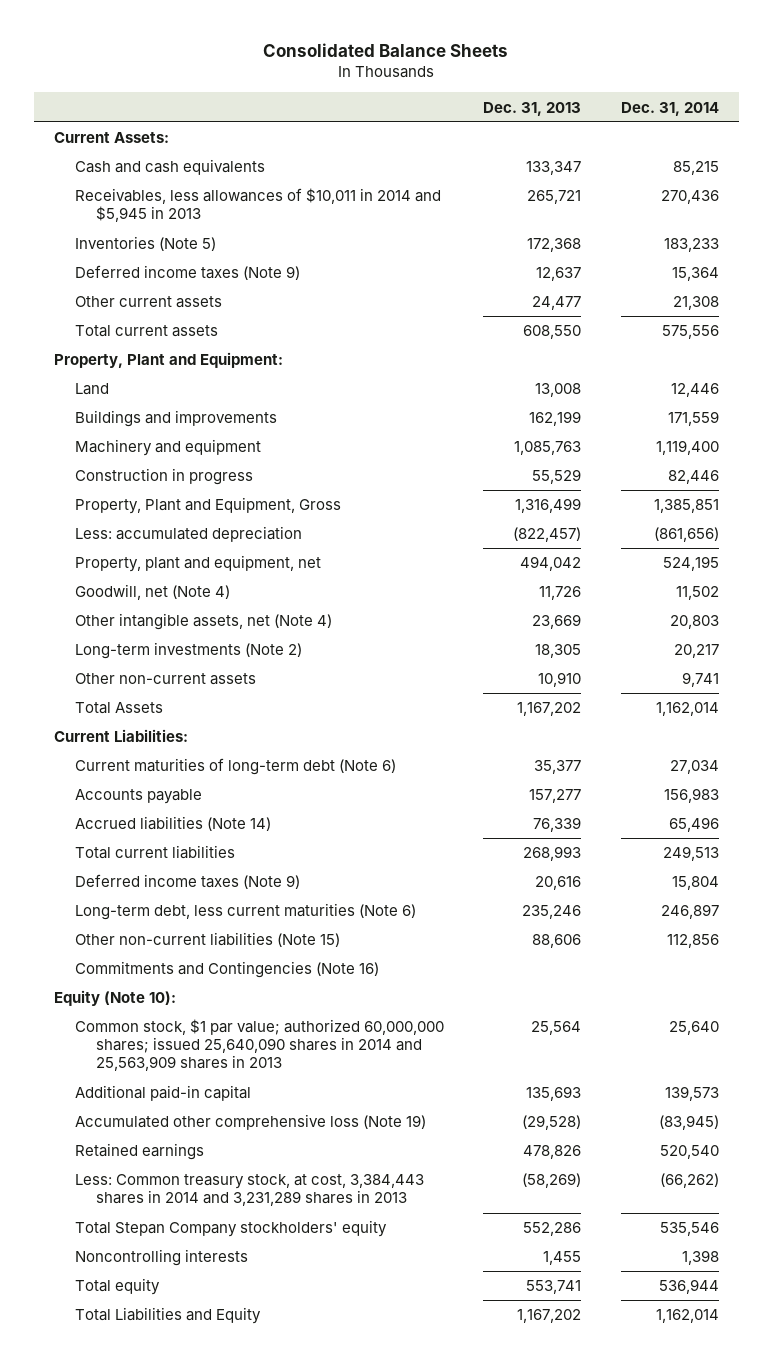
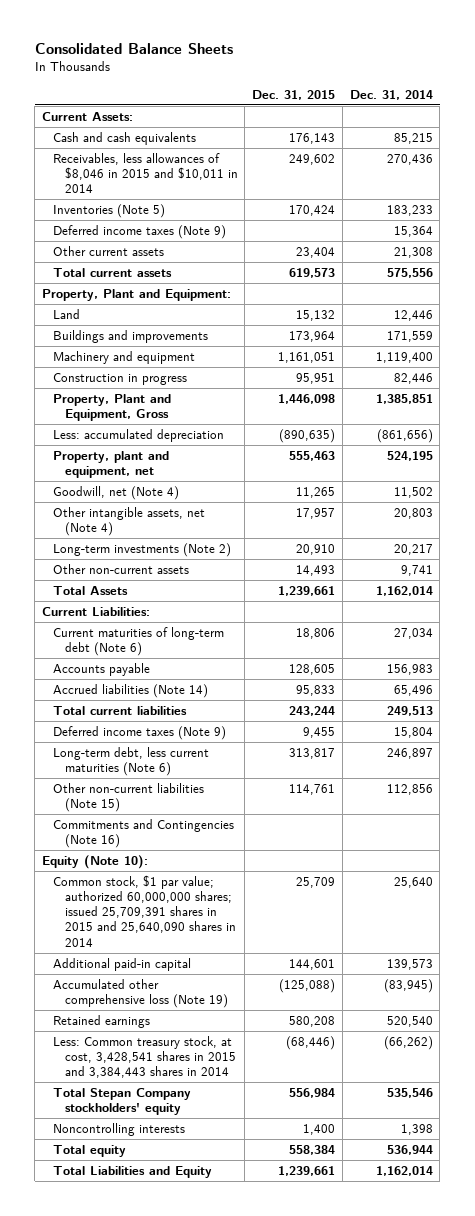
[483,101,582,116] Dec. 31, 2013 -> none
none -> [252,89,336,100] Dec. 31, 2015
[74,188,441,223] Receivables, less allowances of $10,011 in 2014 and $5,945 in 2013 -> [53,152,238,194] Receivables, less allowances of $8,046 in 2015 and $10,011 in 2014
[74,1019,444,1072] Common stock, $1 par value; authorized 60,000,000 shares; issued 25,640,090 shares in 2014 and 25,563,909 shares in 2013 -> [53,874,236,947] Common stock, $1 par value; authorized 60,000,000 shares; issued 25,709,391 shares in 2015 and 25,640,090 shares in 2014
[74,1174,424,1207] Less: Common treasury stock, at cost, 3,384,443 shares in 2014 and 3,231,289 shares in 2013 -> [53,1035,236,1079] Less: Common treasury stock, at cost, 3,428,541 shares in 2015 and 3,384,443 shares in 2014

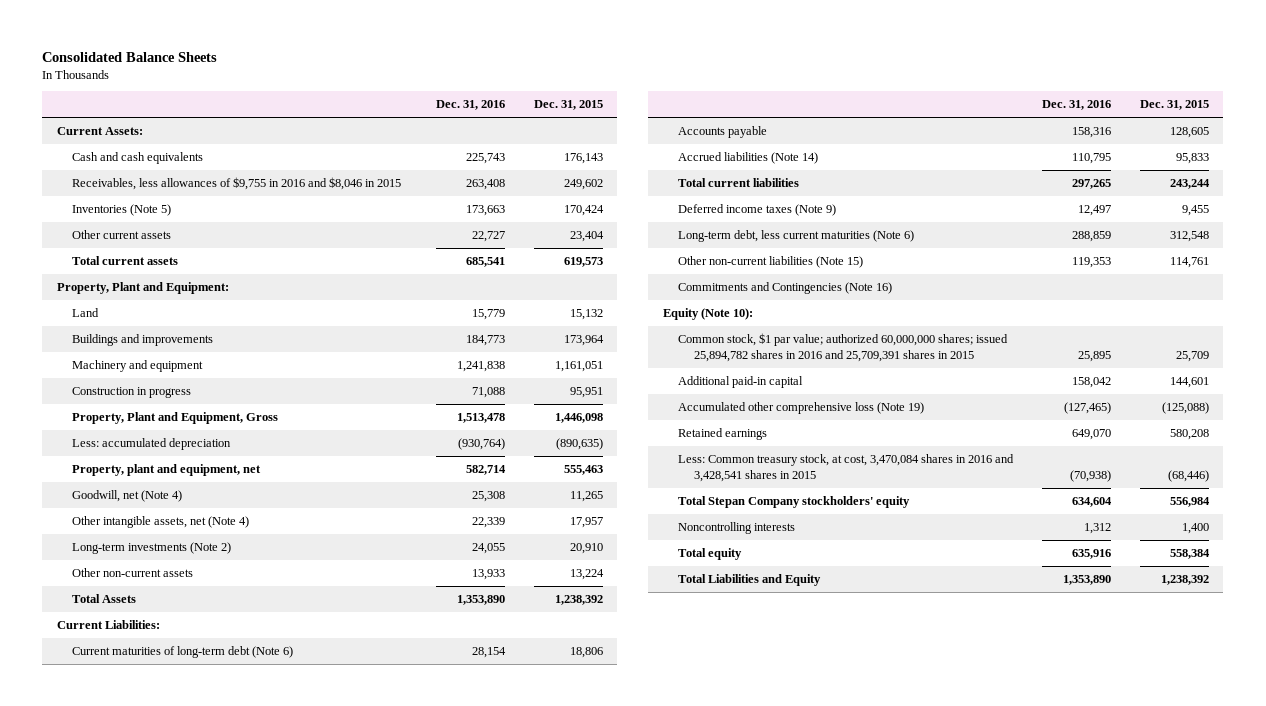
[349,89,433,100] Dec. 31, 2014 -> none
none -> [435,100,505,111] Dec. 31, 2016
[53,152,238,194] Receivables, less allowances of $8,046 in 2015 and $10,011 in 2014 -> [72,177,402,191] Receivables, less allowances of $9,755 in 2016 and $8,046 in 2015
[53,224,227,239] Deferred income taxes (Note 9) -> none
[296,564,336,576] 14,493 -> [569,569,604,581] 13,224
[278,585,336,596] 1,239,661 -> [554,595,603,606] 1,238,392
[289,747,336,759] 313,817 -> [1169,231,1209,243] 312,548
[53,874,236,947] Common stock, $1 par value; authorized 60,000,000 shares; issued 25,709,391 shares in 2015 and 25,640,090 shares in 2014 -> [678,333,1009,363] Common stock, $1 par value; authorized 60,000,000 shares; issued 25,894,782 shares in 2016 and 25,709,391 shares in 2015
[53,1035,236,1079] Less: Common treasury stock, at cost, 3,428,541 shares in 2015 and 3,384,443 shares in 2014 -> [678,454,1015,483] Less: Common treasury stock, at cost, 3,470,084 shares in 2016 and 3,428,541 shares in 2015
[278,1165,336,1176] 1,239,661 -> [1160,575,1209,586] 1,238,392

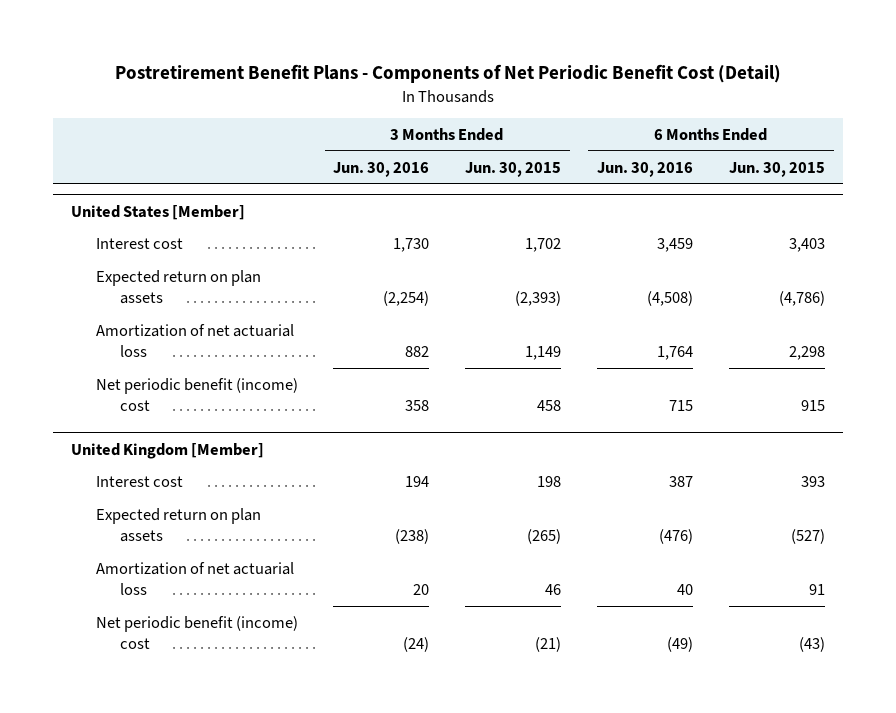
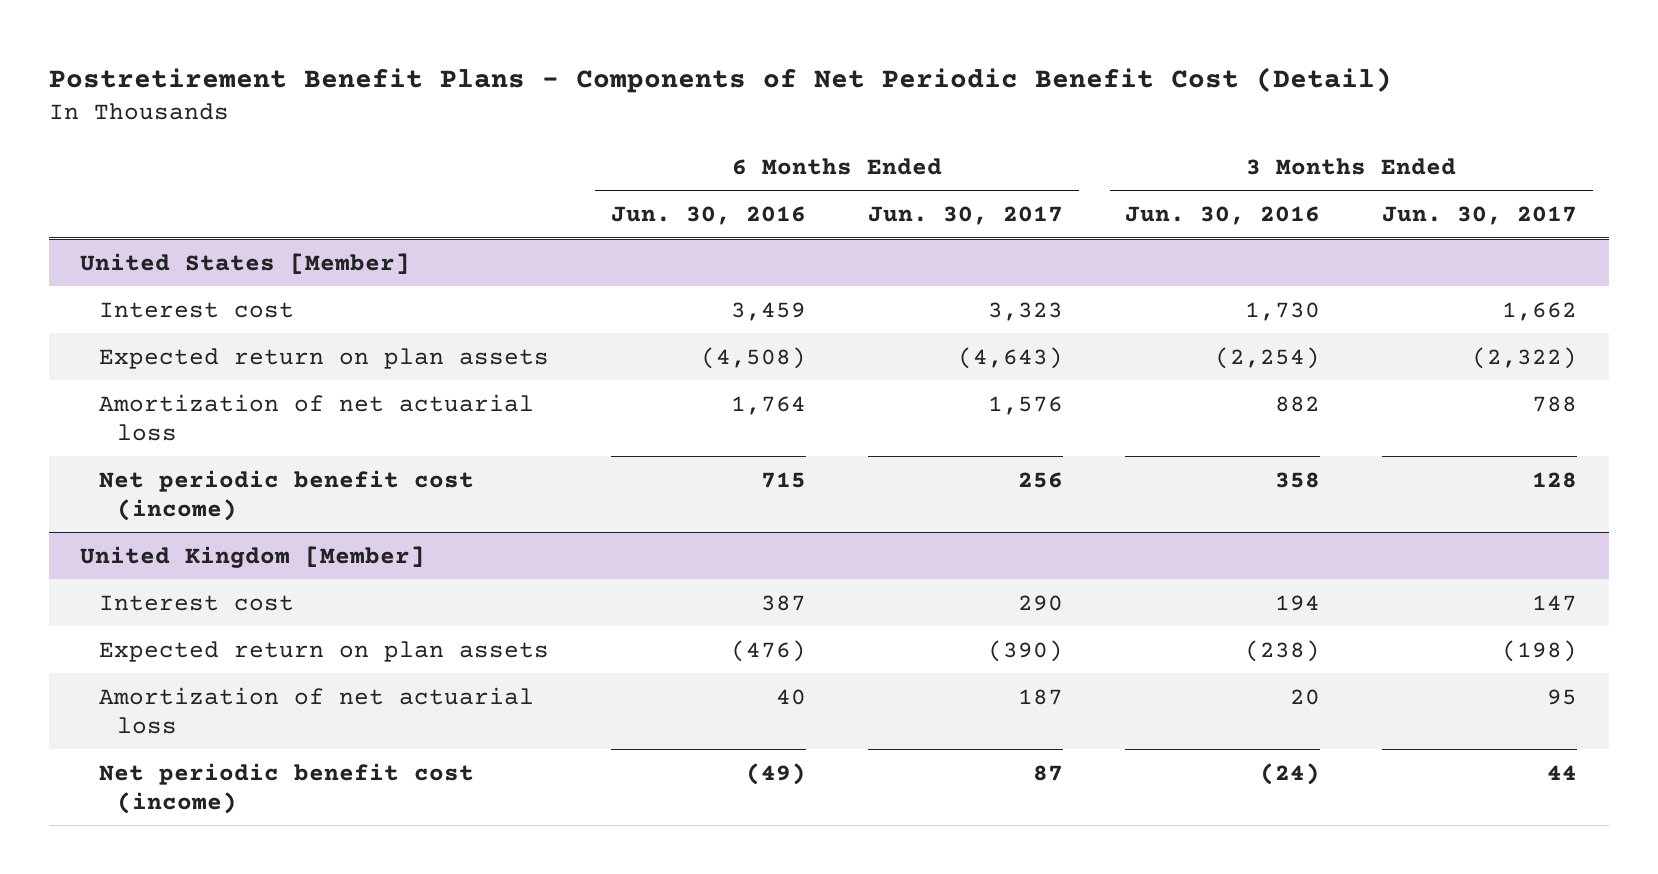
[465,161,562,177] Jun. 30, 2015 -> none
[729,161,826,177] Jun. 30, 2015 -> none
none -> [867,206,1063,226] Jun. 30, 2017
none -> [1382,206,1578,226] Jun. 30, 2017
[95,377,298,412] Net periodic benefit (income) cost -> [98,469,474,521] Net periodic benefit cost (income)
[95,615,298,650] Net periodic benefit (income) cost -> [98,762,474,814] Net periodic benefit cost (income)

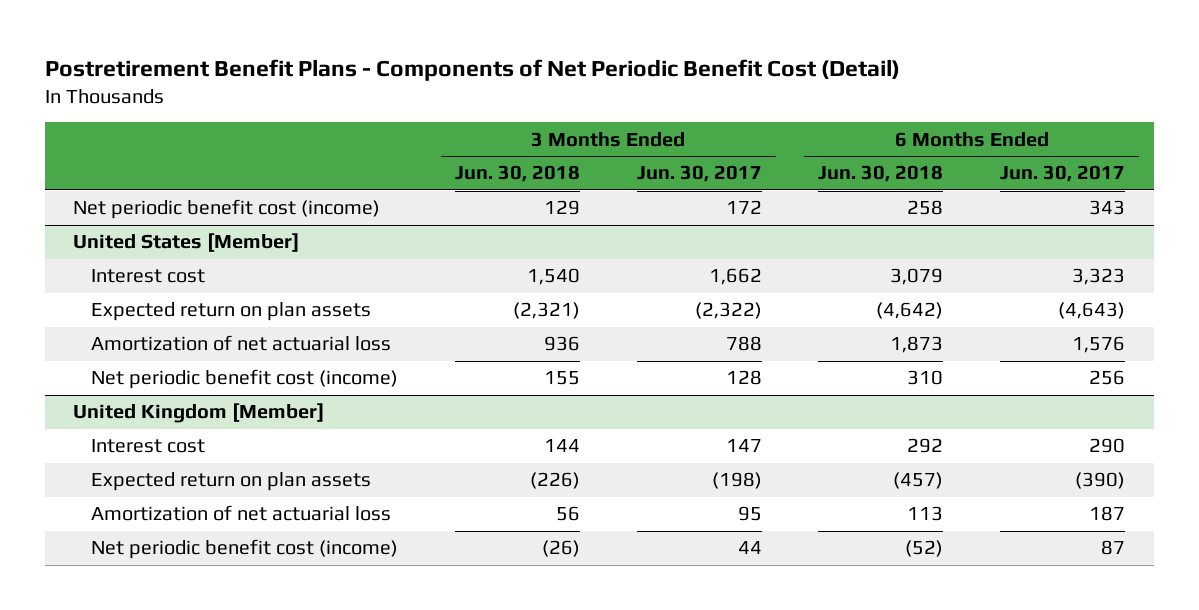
[610,206,806,226] Jun. 30, 2016 -> none
[1125,206,1321,226] Jun. 30, 2016 -> none
none -> [454,165,580,183] Jun. 30, 2018
none -> [818,165,944,183] Jun. 30, 2018
none -> [73,199,381,220] Net periodic benefit cost (income)

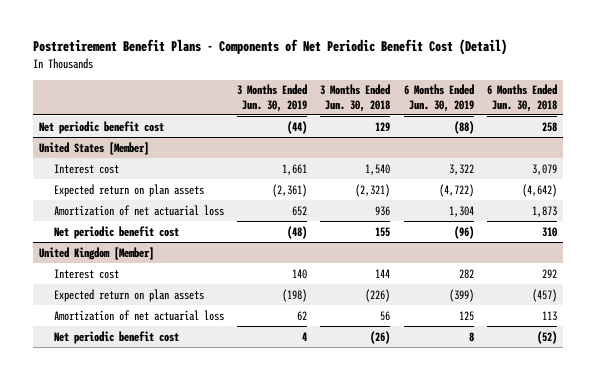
[636,165,762,183] Jun. 30, 2017 -> none
[1000,165,1126,183] Jun. 30, 2017 -> none
none -> [237,84,308,112] 3 Months Ended Jun. 30, 2019
none -> [403,84,474,112] 6 Months Ended Jun. 30, 2019
[73,199,381,220] Net periodic benefit cost (income) -> [39,120,165,134] Net periodic benefit cost
[90,369,398,390] Net periodic benefit cost (income) -> [54,225,180,239] Net periodic benefit cost
[90,539,398,560] Net periodic benefit cost (income) -> [54,330,180,344] Net periodic benefit cost

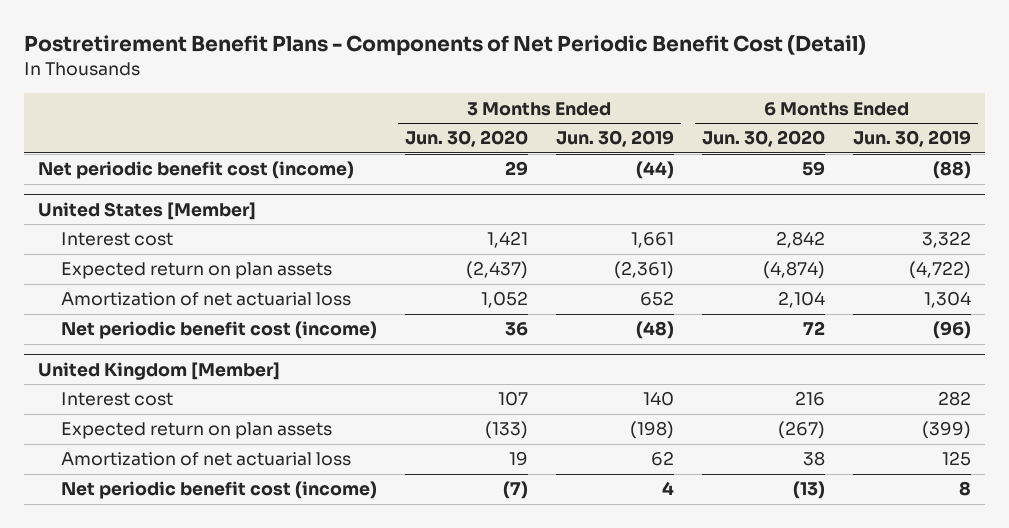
[320,84,391,112] 3 Months Ended Jun. 30, 2018 -> none
[486,84,557,112] 6 Months Ended Jun. 30, 2018 -> none
none -> [404,130,528,148] Jun. 30, 2020
none -> [702,130,826,148] Jun. 30, 2020
[39,120,165,134] Net periodic benefit cost -> [38,161,355,180] Net periodic benefit cost (income)
[54,225,180,239] Net periodic benefit cost -> [60,321,377,340] Net periodic benefit cost (income)
[54,330,180,344] Net periodic benefit cost -> [60,481,377,500] Net periodic benefit cost (income)

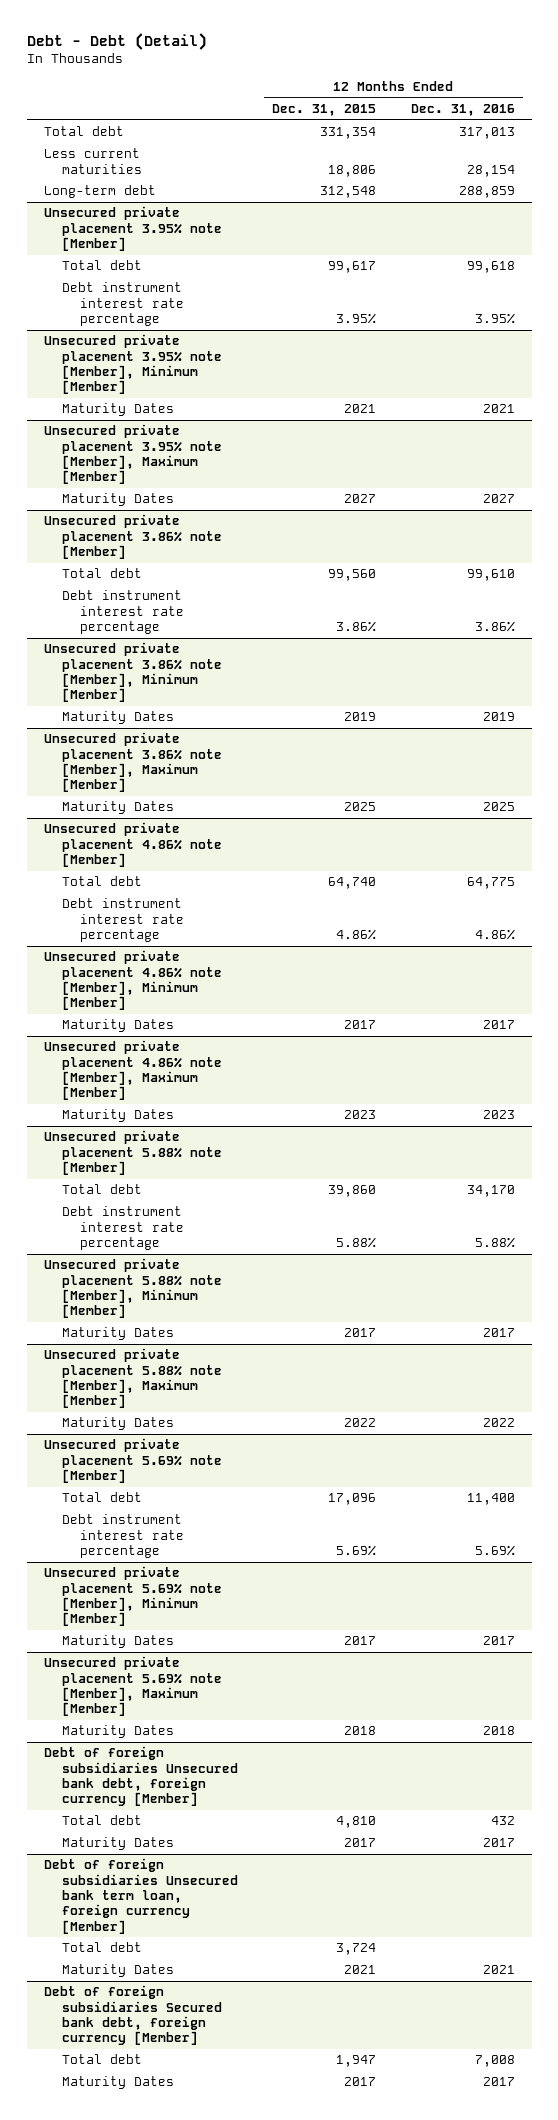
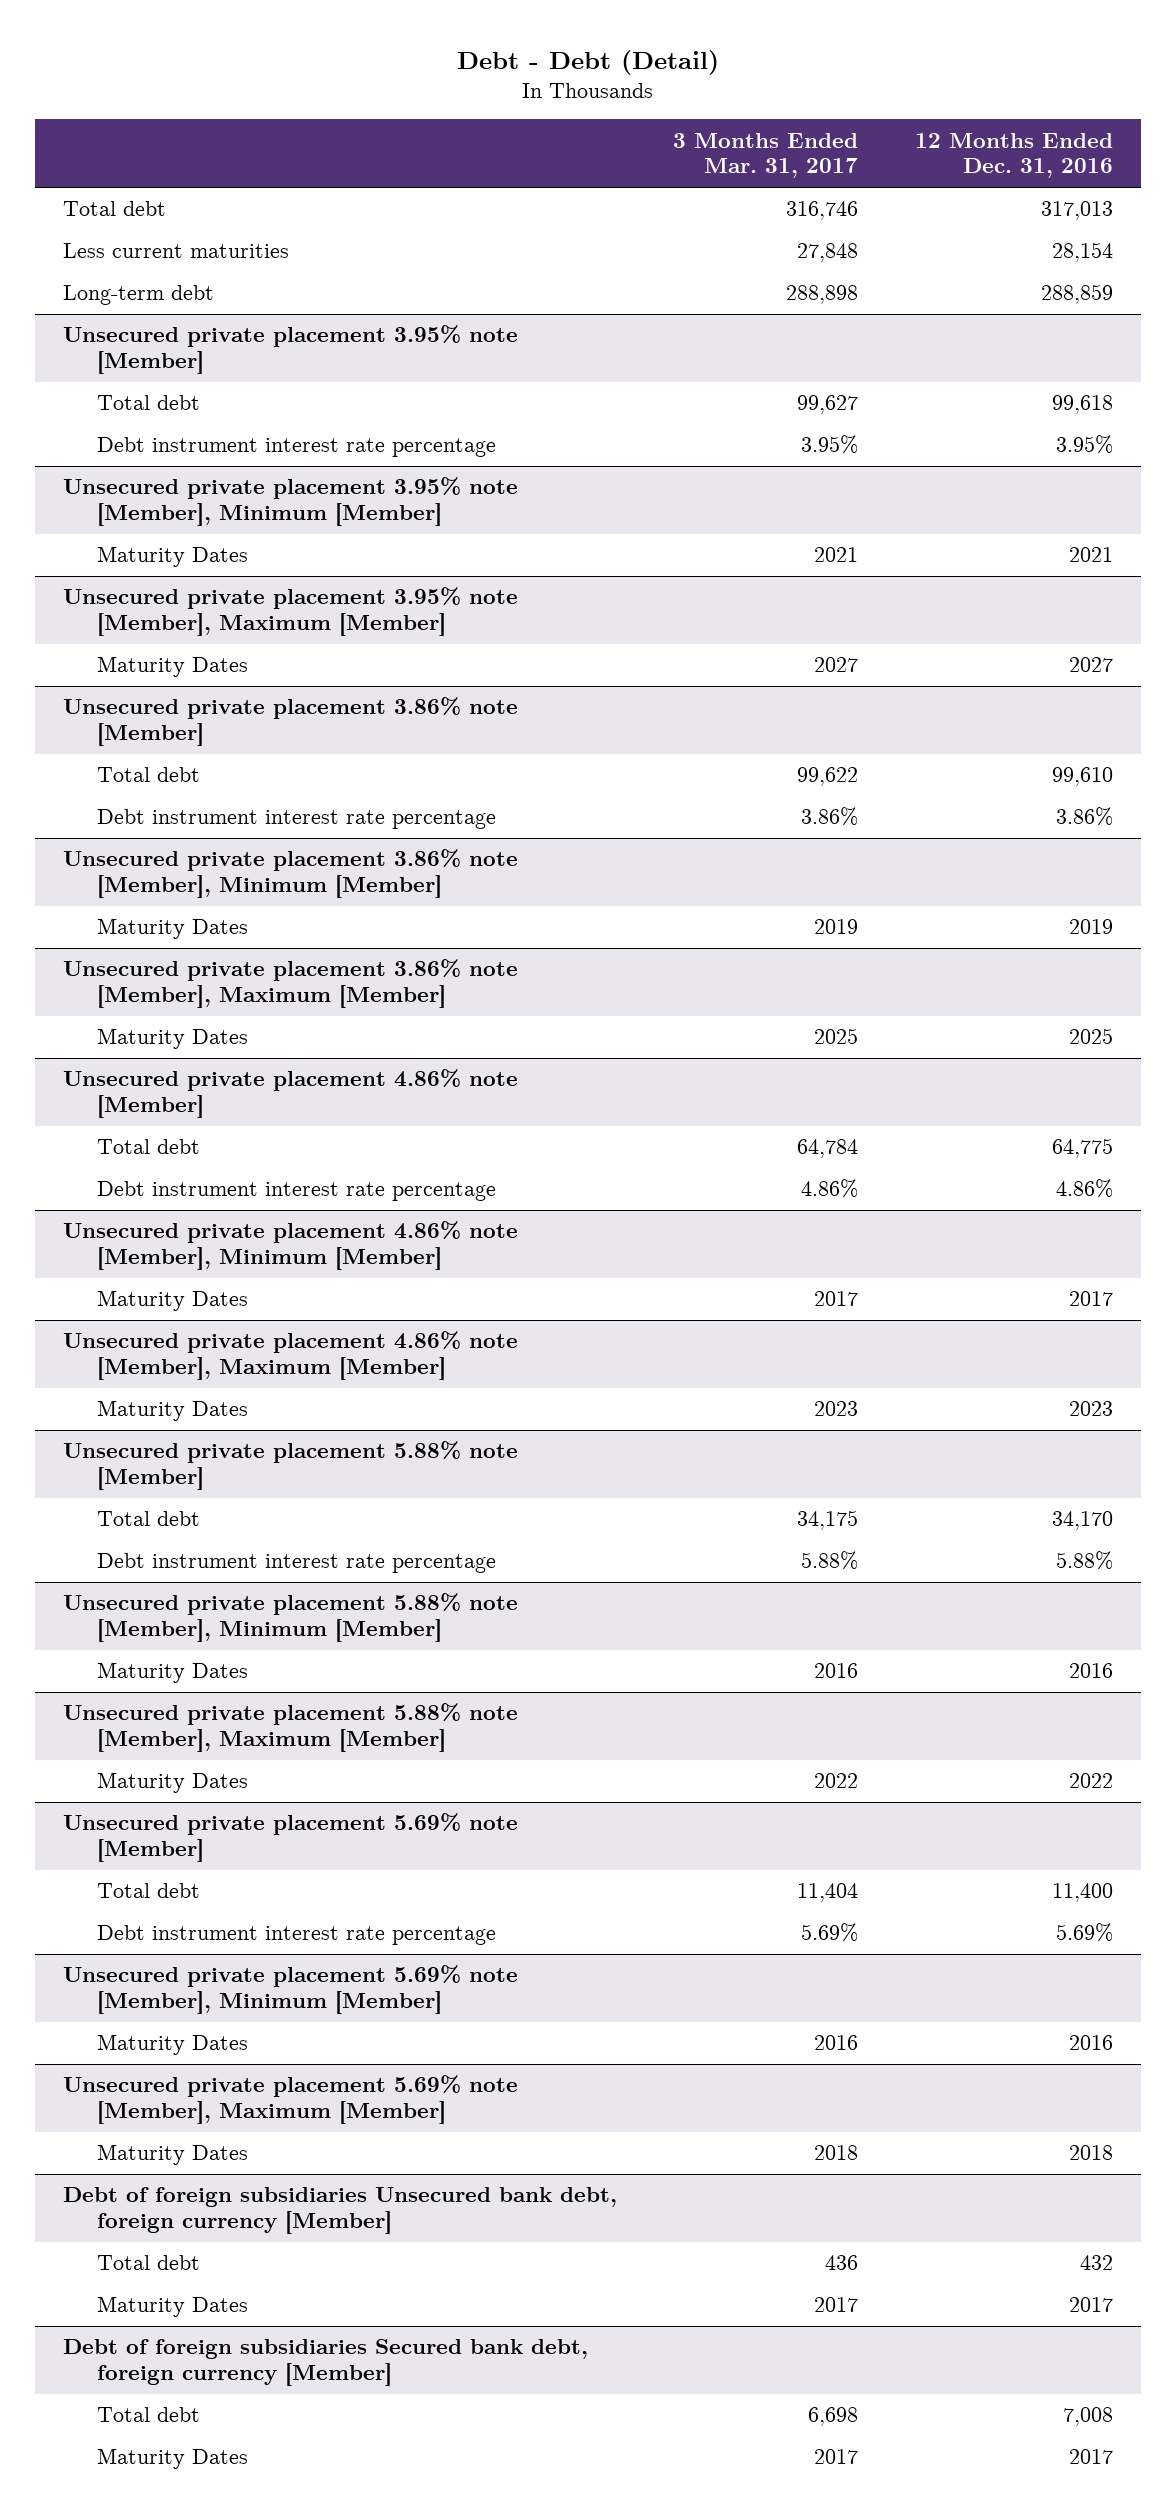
[272,103,377,116] Dec. 31, 2015 -> none
none -> [673,132,859,179] 3 Months Ended Mar. 31, 2017
[482,1328,515,1338] 2017 -> [1068,1663,1113,1679] 2016
[482,1636,515,1646] 2017 -> [1068,2035,1113,2051] 2016
[43,1858,238,1934] Debt of foreign subsidiaries Unsecured bank term loan, foreign currency [Member] -> none
[61,1942,142,1953] Total debt -> none
[61,1964,174,1978] Maturity Dates -> none

